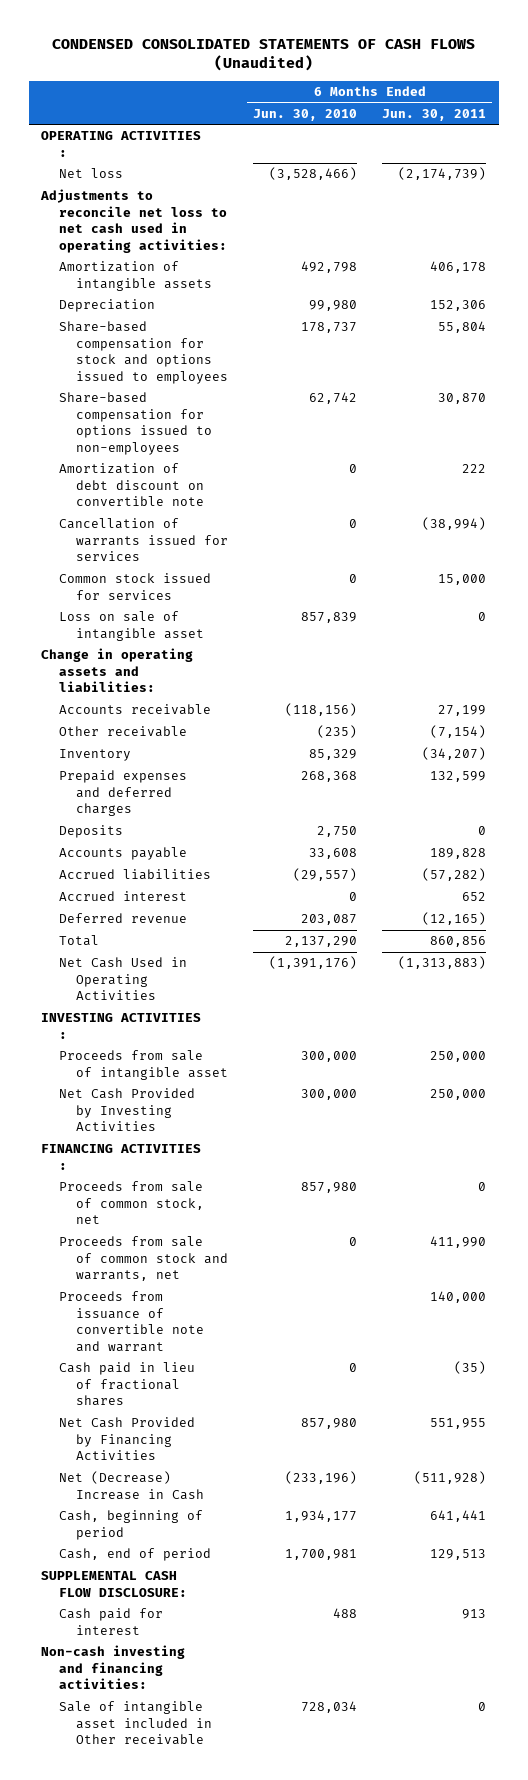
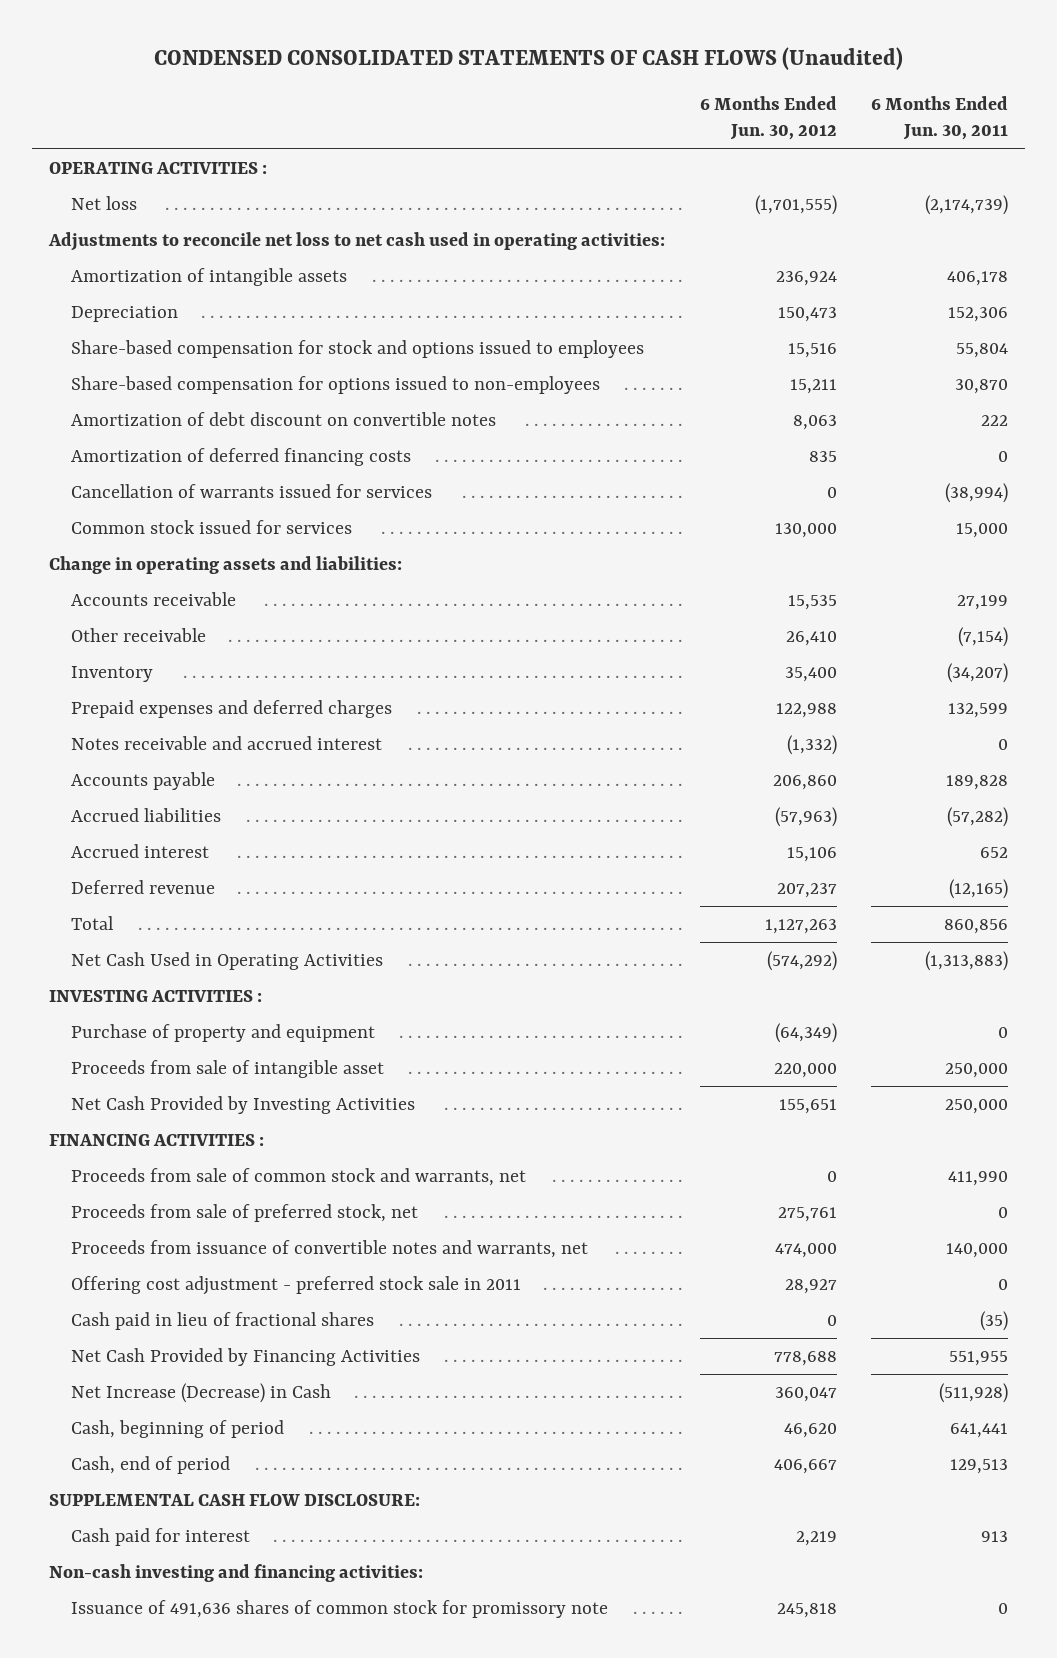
[253,108,358,121] Jun. 30, 2010 -> none
none -> [699,96,837,141] 6 Months Ended Jun. 30, 2012
[58,463,205,507] Amortization of debt discount on convertible note -> [70,412,496,427] Amortization of debt discount on convertible notes
none -> [70,448,411,467] Amortization of deferred financing costs
[58,611,205,641] Loss on sale of intangible asset -> none
[58,825,123,839] Deposits -> none
none -> [70,736,382,751] Notes receivable and accrued interest
none -> [70,1024,375,1043] Purchase of property and equipment
[58,1181,205,1225] Proceeds from sale of common stock, net -> none
none -> [70,1204,418,1223] Proceeds from sale of preferred stock, net
[58,1291,205,1352] Proceeds from issuance of convertible note and warrant -> [70,1240,588,1259] Proceeds from issuance of convertible notes and warrants, net
none -> [70,1276,521,1296] Offering cost adjustment - preferred stock sale in 2011
[58,1471,205,1500] Net (Decrease) Increase in Cash -> [70,1383,331,1404] Net Increase (Decrease) in Cash
[58,1701,213,1746] Sale of intangible asset included in Other receivable -> none
none -> [70,1600,608,1619] Issuance of 491,636 shares of common stock for promissory note

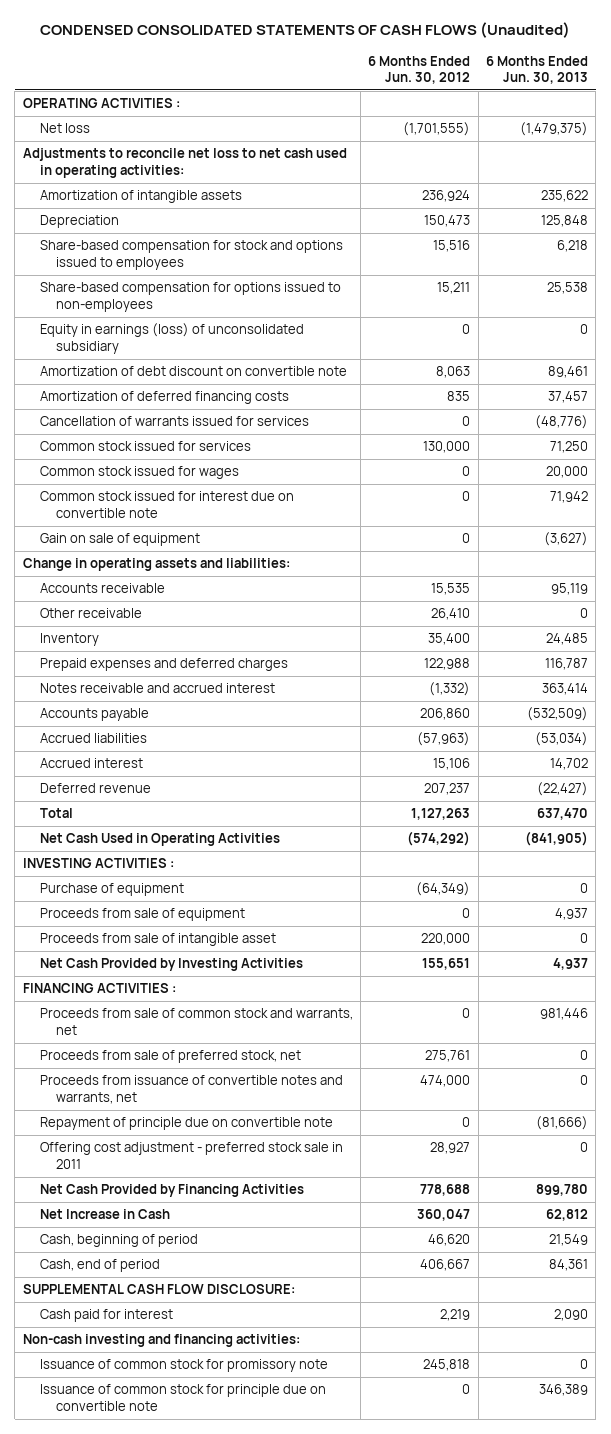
[870,96,1008,141] 6 Months Ended Jun. 30, 2011 -> none
none -> [485,55,588,85] 6 Months Ended Jun. 30, 2013
none -> [39,323,304,354] Equity in earnings (loss) of unconsolidated subsidiary
[70,412,496,427] Amortization of debt discount on convertible notes -> [39,366,347,377] Amortization of debt discount on convertible note
none -> [39,466,239,480] Common stock issued for wages
none -> [39,491,294,518] Common stock issued for interest due on convertible note
none -> [39,533,200,547] Gain on sale of equipment
[70,1024,375,1043] Purchase of property and equipment -> [39,883,184,897] Purchase of equipment
none -> [39,908,245,922] Proceeds from sale of equipment
none -> [39,1117,333,1131] Repayment of principle due on convertible note
[70,1312,374,1331] Cash paid in lieu of fractional shares -> none
[70,1383,331,1404] Net Increase (Decrease) in Cash -> [39,1209,170,1220] Net Increase in Cash
[70,1600,608,1619] Issuance of 491,636 shares of common stock for promissory note -> [39,1359,328,1373] Issuance of common stock for promissory note
none -> [39,1384,326,1411] Issuance of common stock for principle due on convertible note

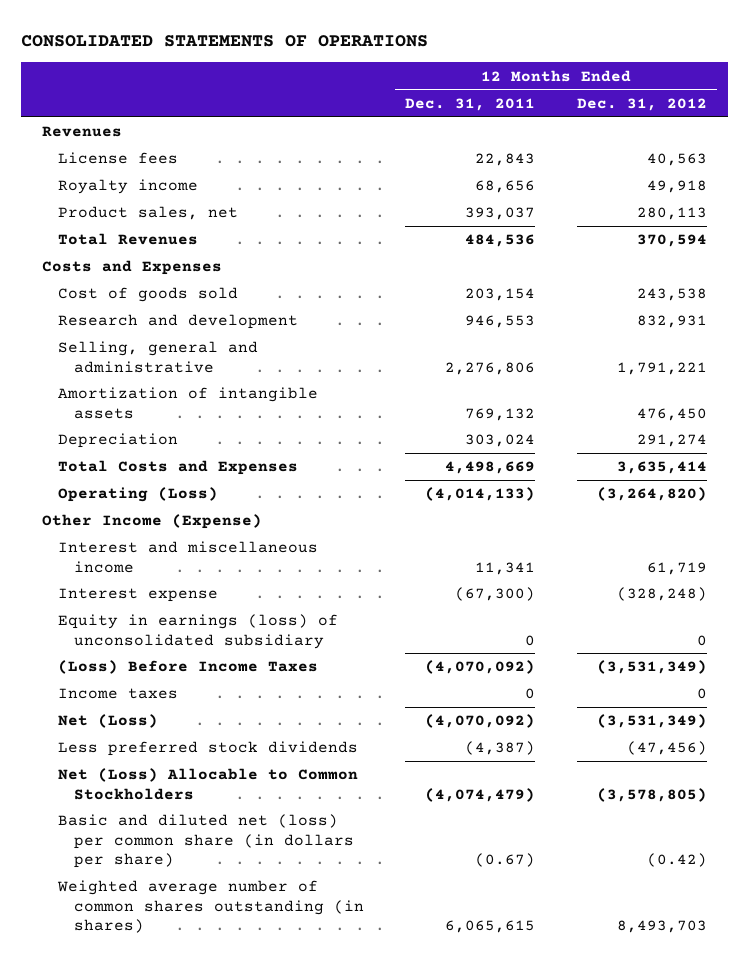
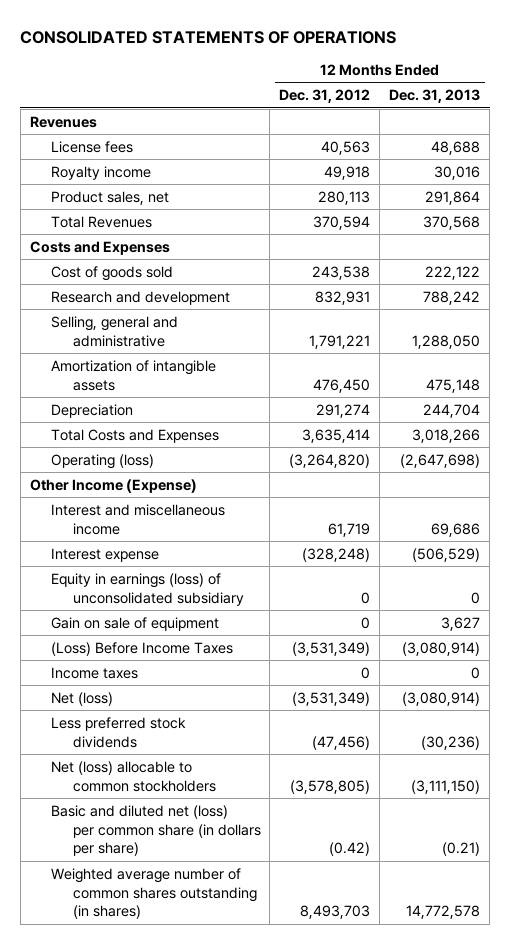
[405,97,536,111] Dec. 31, 2011 -> none
none -> [389,89,481,104] Dec. 31, 2013
[57,487,218,503] Operating (Loss) -> [51,453,155,469] Operating (loss)
none -> [51,616,220,631] Gain on sale of equipment
[57,714,158,729] Net (Loss) -> [51,691,114,706] Net (loss)
[57,768,358,800] Net (Loss) Allocable to Common Stockholders -> [51,760,216,792] Net (loss) allocable to common stockholders

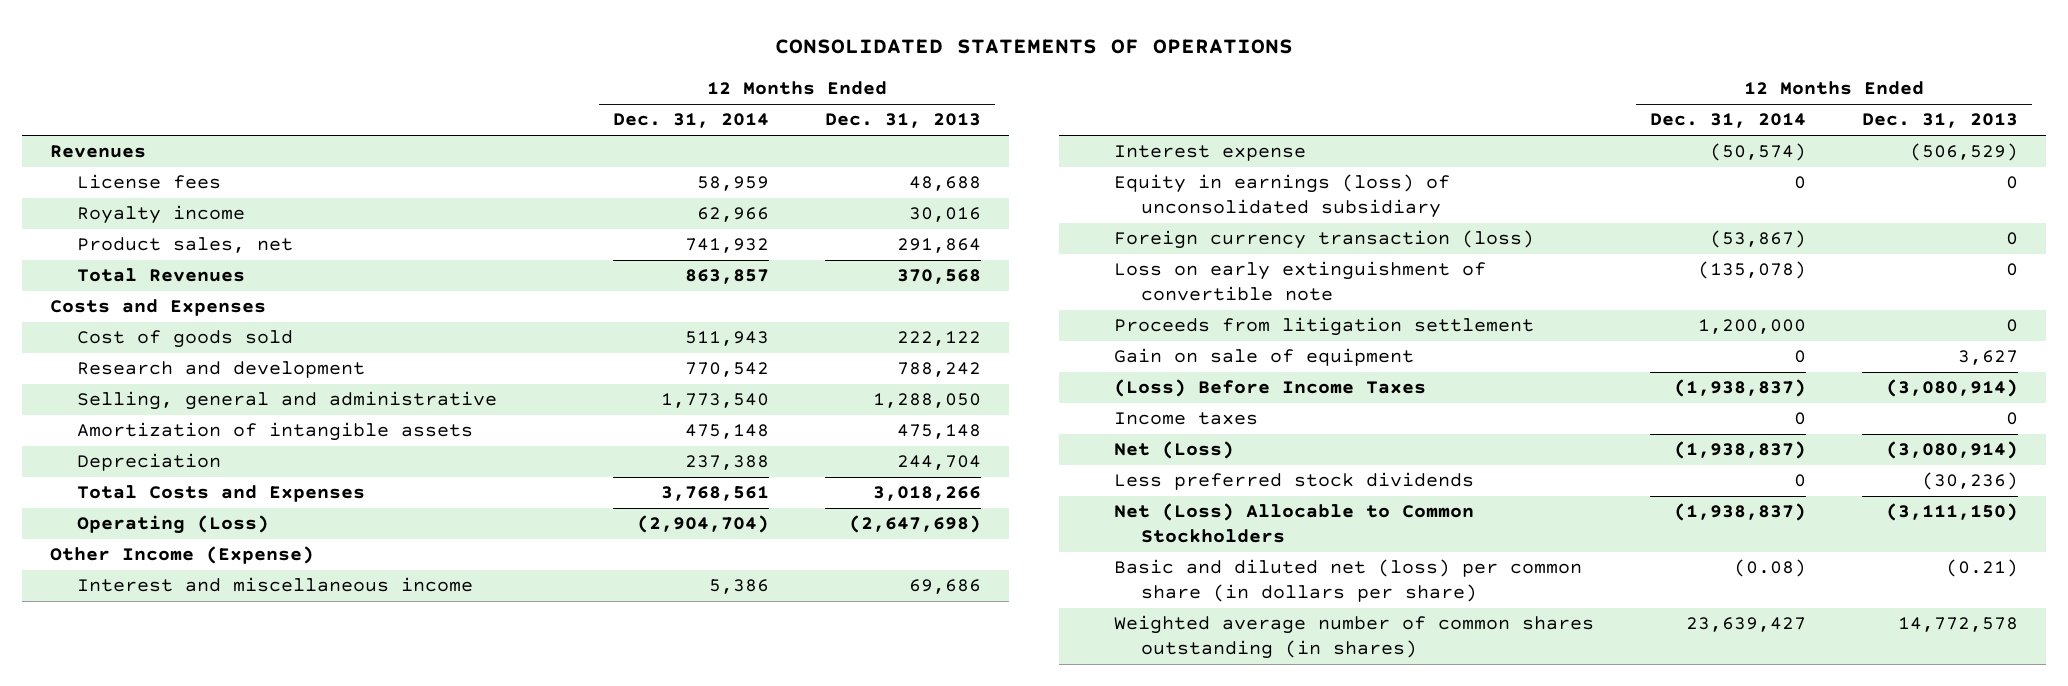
[279,89,371,104] Dec. 31, 2012 -> none
none -> [613,113,770,129] Dec. 31, 2014
[51,453,155,469] Operating (loss) -> [77,515,270,535] Operating (Loss)
none -> [1114,230,1535,250] Foreign currency transaction (loss)
none -> [1114,261,1487,302] Loss on early extinguishment of convertible note
none -> [1114,317,1535,337] Proceeds from litigation settlement
[51,691,114,706] Net (loss) -> [1114,441,1235,460] Net (Loss)
[51,760,216,792] Net (loss) allocable to common stockholders -> [1114,503,1475,544] Net (Loss) Allocable to Common Stockholders

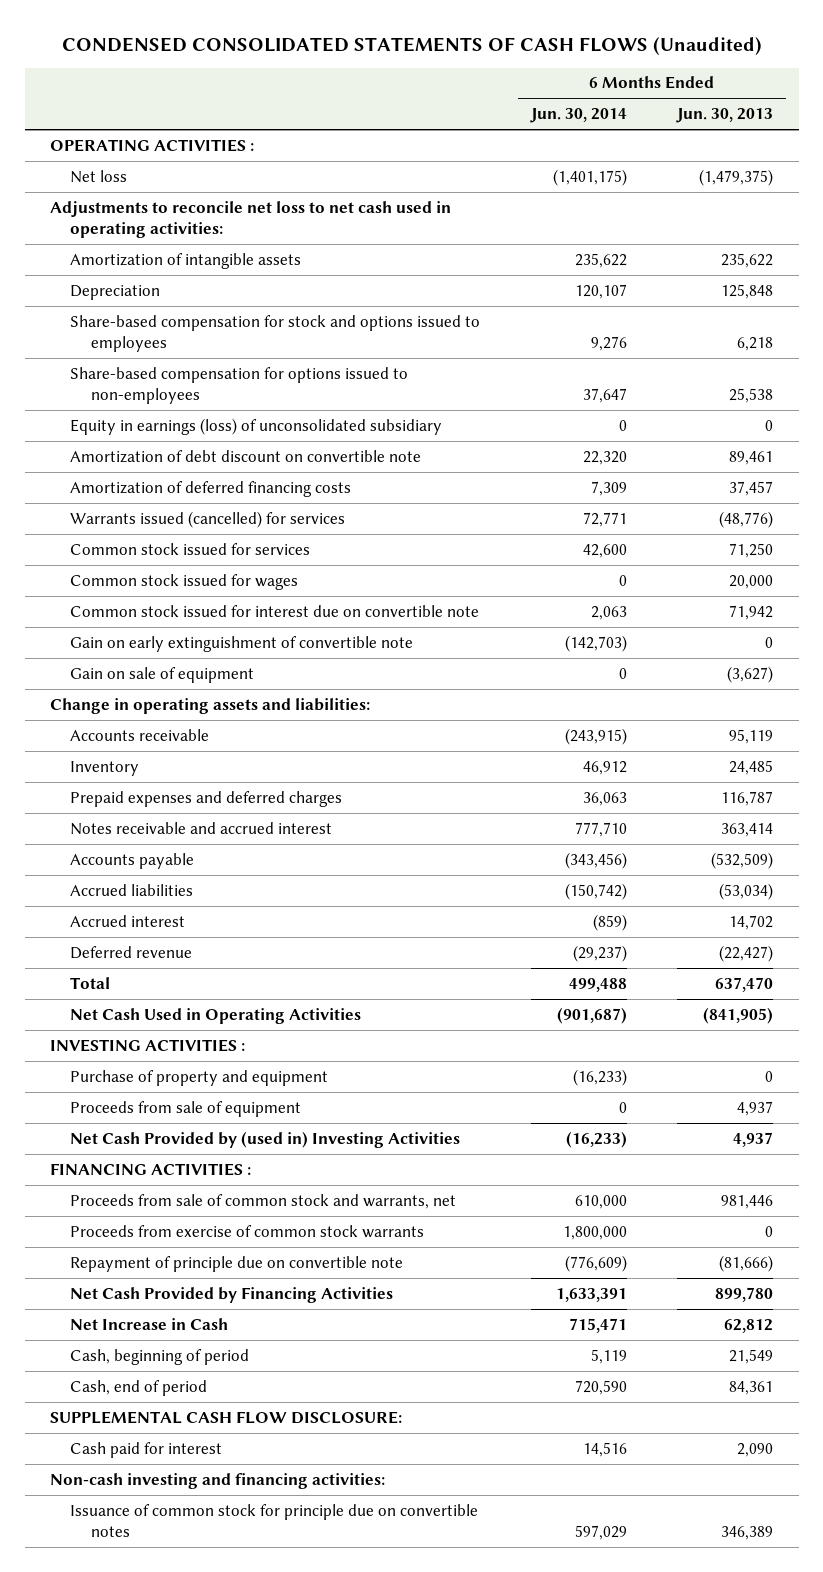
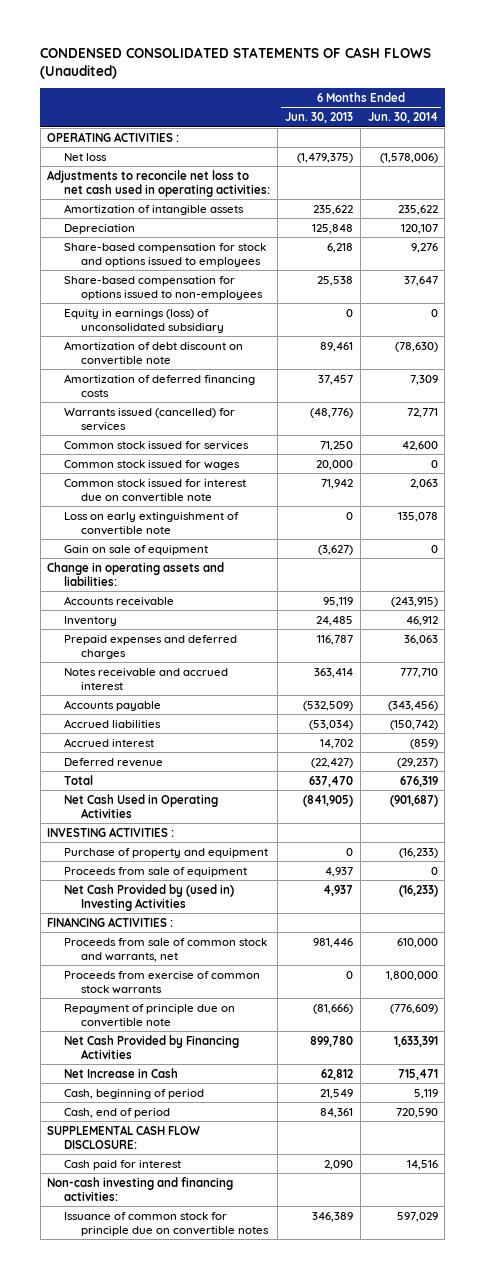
[552,168,627,186] (1,401,175) -> [379,152,438,163] (1,578,006)
[582,450,627,465] 22,320 -> [394,341,438,352] (78,630)
[70,635,414,652] Gain on early extinguishment of convertible note -> [64,511,240,535] Loss on early extinguishment of convertible note
[564,634,627,652] (142,703) -> [397,511,438,522] 135,078
[568,977,627,992] 499,488 -> [399,775,438,787] 676,319

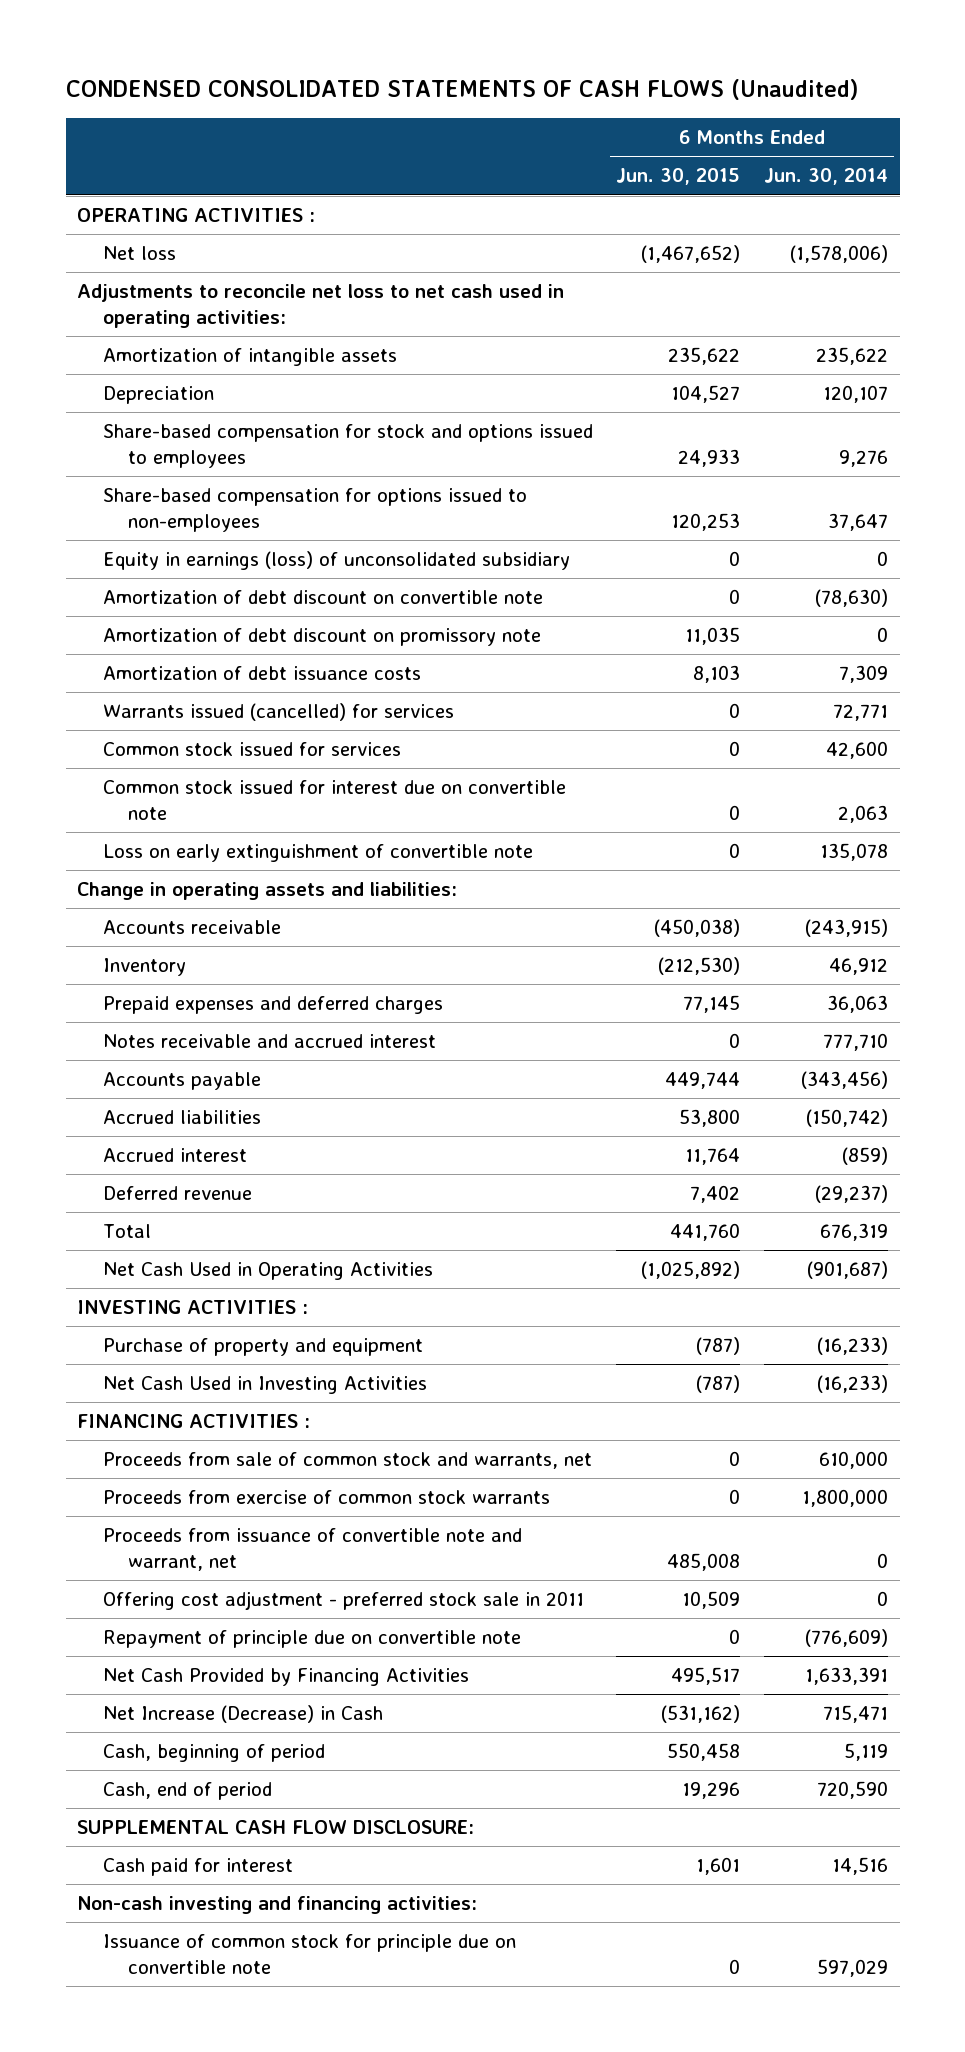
[284,111,353,123] Jun. 30, 2013 -> none
none -> [616,168,741,186] Jun. 30, 2015
none -> [102,628,541,647] Amortization of debt discount on promissory note
[64,373,256,397] Amortization of deferred financing costs -> [102,666,421,681] Amortization of debt issuance costs
[64,459,241,470] Common stock issued for wages -> none
[64,544,209,555] Gain on sale of equipment -> none
[64,866,248,877] Proceeds from sale of equipment -> none
[64,883,235,911] Net Cash Provided by (used in) Investing Activities -> [102,1376,427,1395] Net Cash Used in Investing Activities
none -> [102,1528,522,1571] Proceeds from issuance of convertible note and warrant, net
none -> [102,1591,584,1611] Offering cost adjustment - preferred stock sale in 2011
[64,1067,179,1078] Net Increase in Cash -> [102,1705,383,1724] Net Increase (Decrease) in Cash
[64,1211,270,1236] Issuance of common stock for principle due on convertible notes -> [102,1934,516,1974] Issuance of common stock for principle due on convertible note

